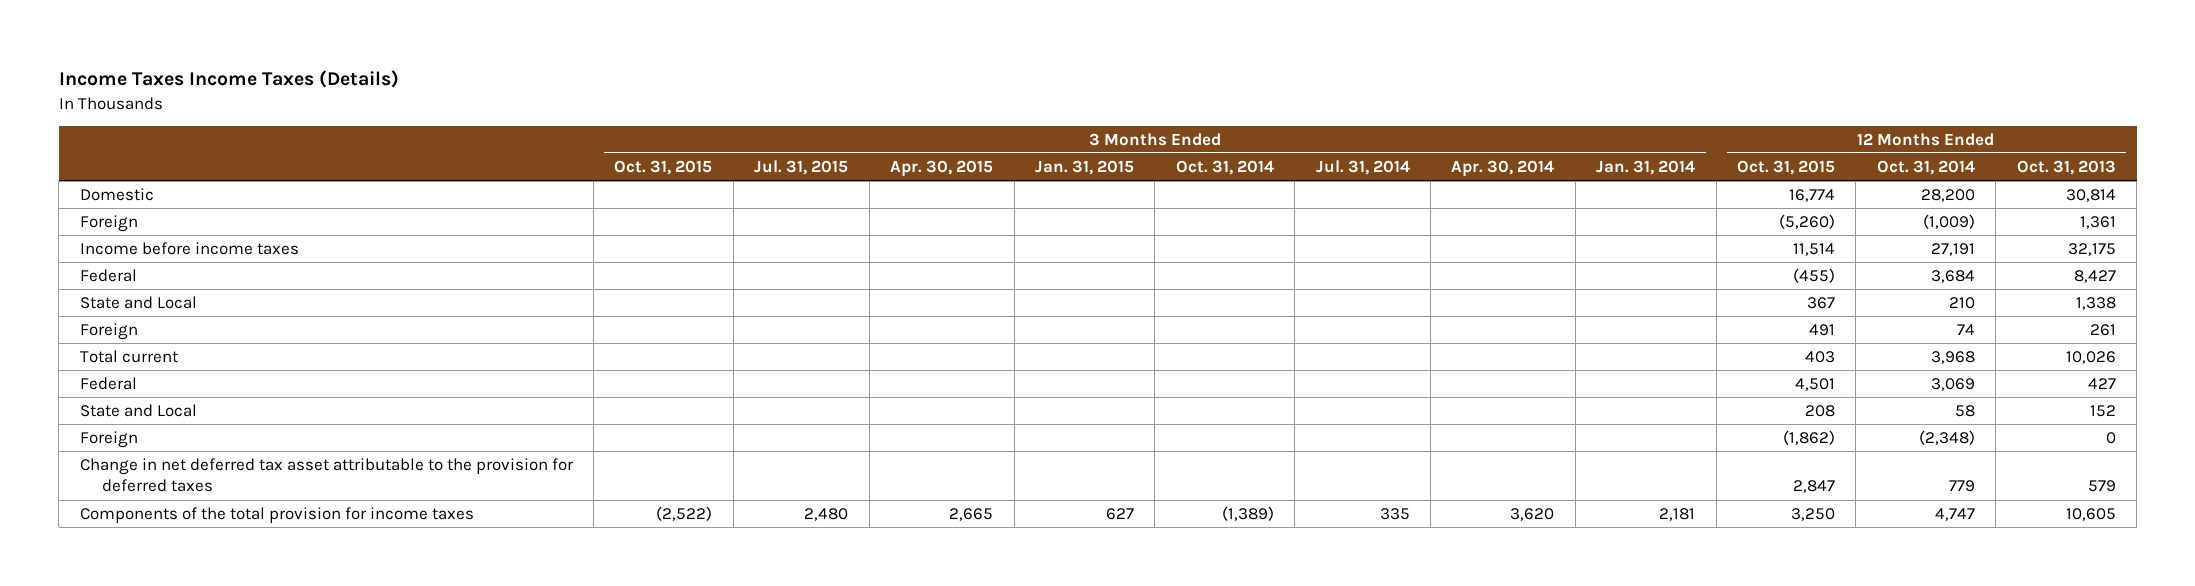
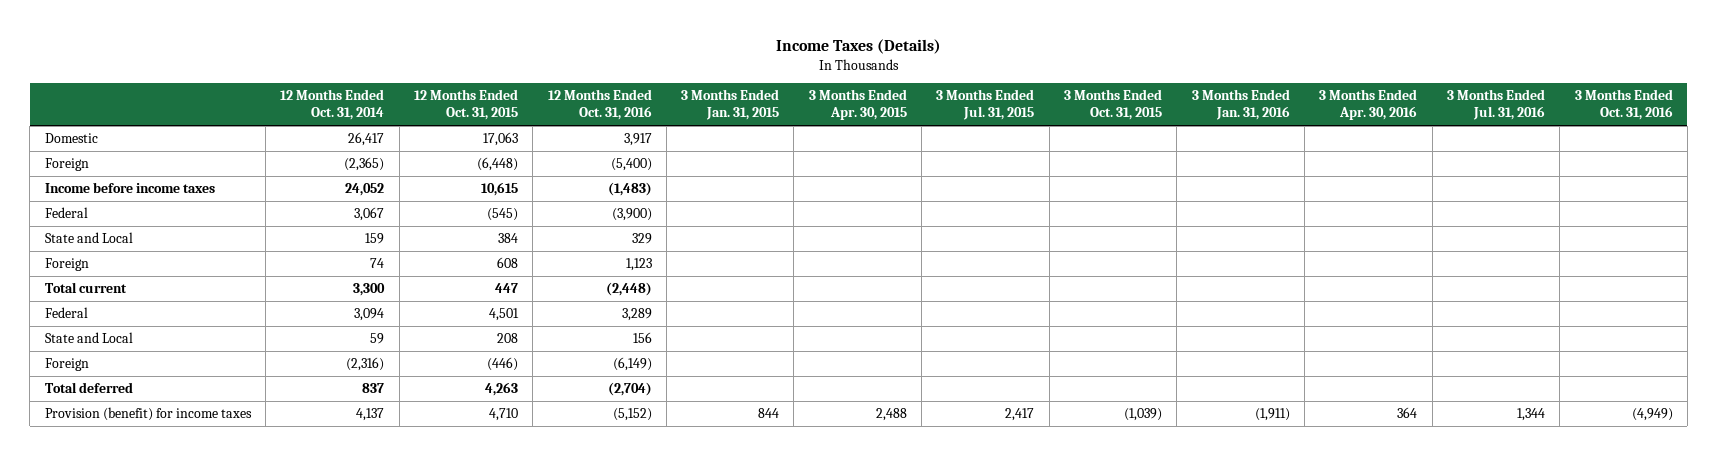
[58,70,399,89] Income Taxes Income Taxes (Details) -> [775,39,941,55] Income Taxes (Details)
[1175,159,1274,175] Oct. 31, 2014 -> none
[1315,159,1410,175] Jul. 31, 2014 -> none
[1451,159,1555,177] Apr. 30, 2014 -> none
[1596,159,1696,175] Jan. 31, 2014 -> none
[2016,159,2116,175] Oct. 31, 2013 -> none
none -> [547,89,652,121] 12 Months Ended Oct. 31, 2016
none -> [1191,89,1290,121] 3 Months Ended Jan. 31, 2016
none -> [1319,89,1418,121] 3 Months Ended Apr. 30, 2016
none -> [1446,89,1545,121] 3 Months Ended Jul. 31, 2016
none -> [1574,89,1673,121] 3 Months Ended Oct. 31, 2016
[79,458,574,493] Change in net deferred tax asset attributable to the provision for deferred taxes -> none
[1789,189,1836,203] 16,774 -> [482,132,518,147] 17,063
[1920,189,1975,203] 28,200 -> [348,132,385,147] 26,417
[1779,214,1836,230] (5,260) -> [476,157,518,172] (6,448)
[1922,214,1975,230] (1,009) -> [344,157,385,172] (2,365)
[1793,243,1836,257] 11,514 -> [480,182,518,197] 10,615
[1930,243,1975,257] 27,191 -> [345,183,385,197] 24,052
[1793,268,1836,284] (455) -> [486,208,518,222] (545)
[1930,270,1975,284] 3,684 -> [354,207,385,222] 3,067
[1807,297,1836,310] 367 -> [497,233,518,244] 384
[1948,297,1975,310] 210 -> [365,233,385,245] 159
[1809,324,1836,337] 491 -> [496,257,518,269] 608
[1805,351,1836,364] 403 -> [494,283,518,294] 447
[1930,351,1975,365] 3,968 -> [353,283,386,297] 3,300
[1930,378,1975,392] 3,069 -> [354,308,385,322] 3,094
[1954,405,1975,418] 58 -> [370,333,385,345] 59
[1783,430,1836,446] (1,862) -> [486,357,518,372] (446)
[1918,430,1975,446] (2,348) -> [346,357,385,372] (2,316)
none -> [44,382,133,394] Total deferred
[79,507,474,524] Components of the total provision for income taxes -> [44,407,252,422] Provision (benefit) for income taxes
[656,506,713,522] (2,522) -> [1124,408,1163,422] (1,039)
[804,508,849,522] 2,480 -> [1005,408,1035,422] 2,417
[949,508,994,522] 2,665 -> [875,408,907,422] 2,488
[1105,508,1134,521] 627 -> [758,408,780,419] 844
[1791,508,1836,522] 3,250 -> [488,408,518,422] 4,710
[1934,508,1975,522] 4,747 -> [356,408,385,422] 4,137

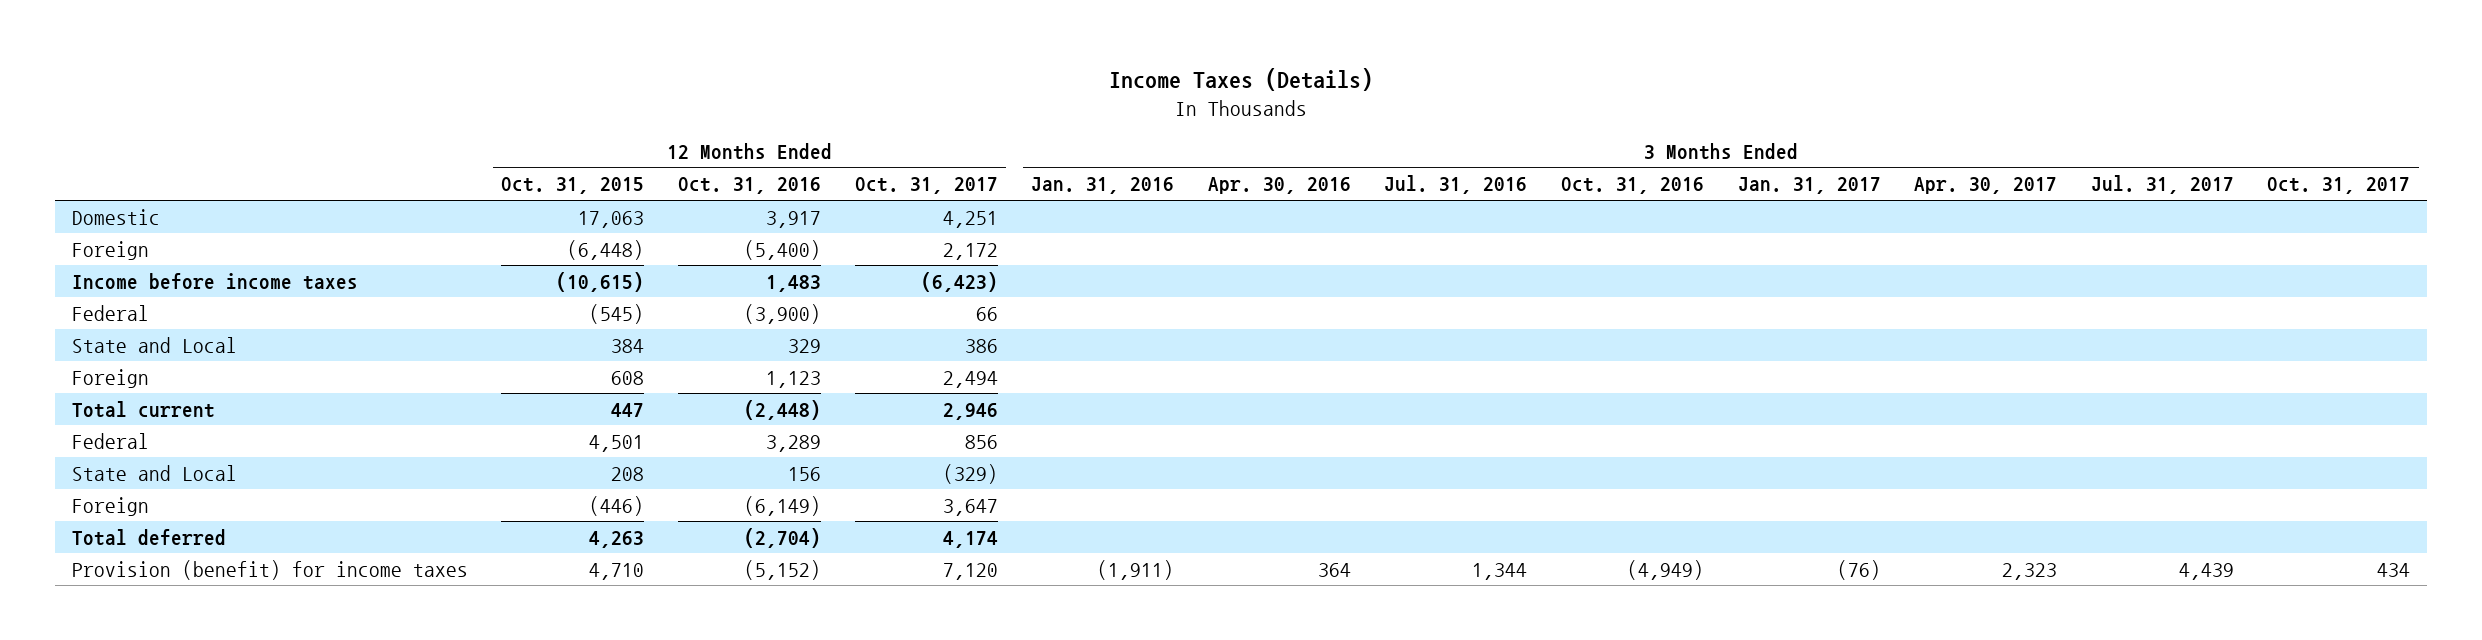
[280,89,385,121] 12 Months Ended Oct. 31, 2014 -> none
[681,89,780,121] 3 Months Ended Jan. 31, 2015 -> none
[808,89,907,121] 3 Months Ended Apr. 30, 2015 -> none
[936,89,1035,121] 3 Months Ended Jul. 31, 2015 -> none
[1064,89,1163,121] 3 Months Ended Oct. 31, 2015 -> none
none -> [854,177,998,195] Oct. 31, 2017
none -> [1737,177,1881,195] Jan. 31, 2017
none -> [1914,177,2058,195] Apr. 30, 2017
none -> [2090,175,2234,195] Jul. 31, 2017
none -> [2267,177,2411,195] Oct. 31, 2017
[480,182,518,197] 10,615 -> [556,271,645,292] (10,615)
[607,182,652,197] (1,483) -> [766,274,822,292] 1,483

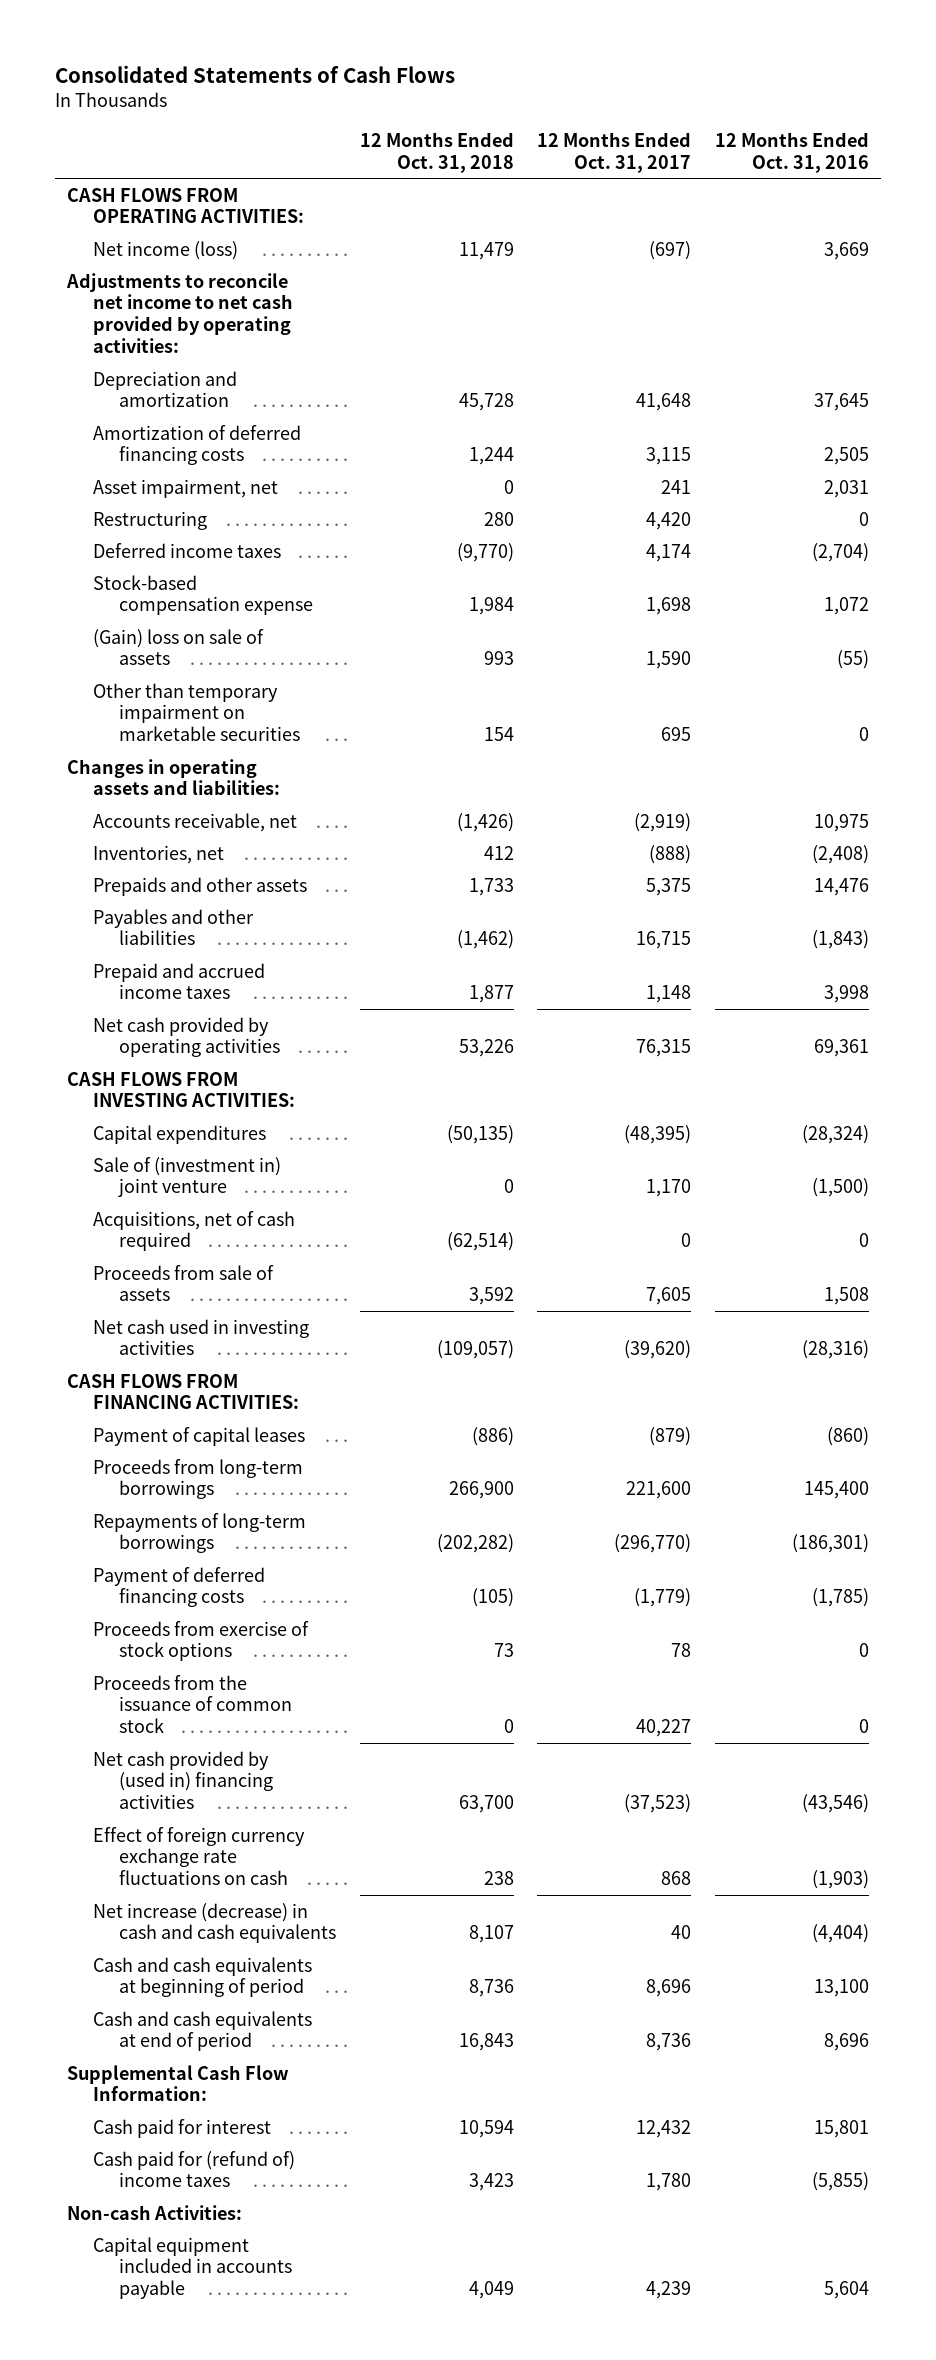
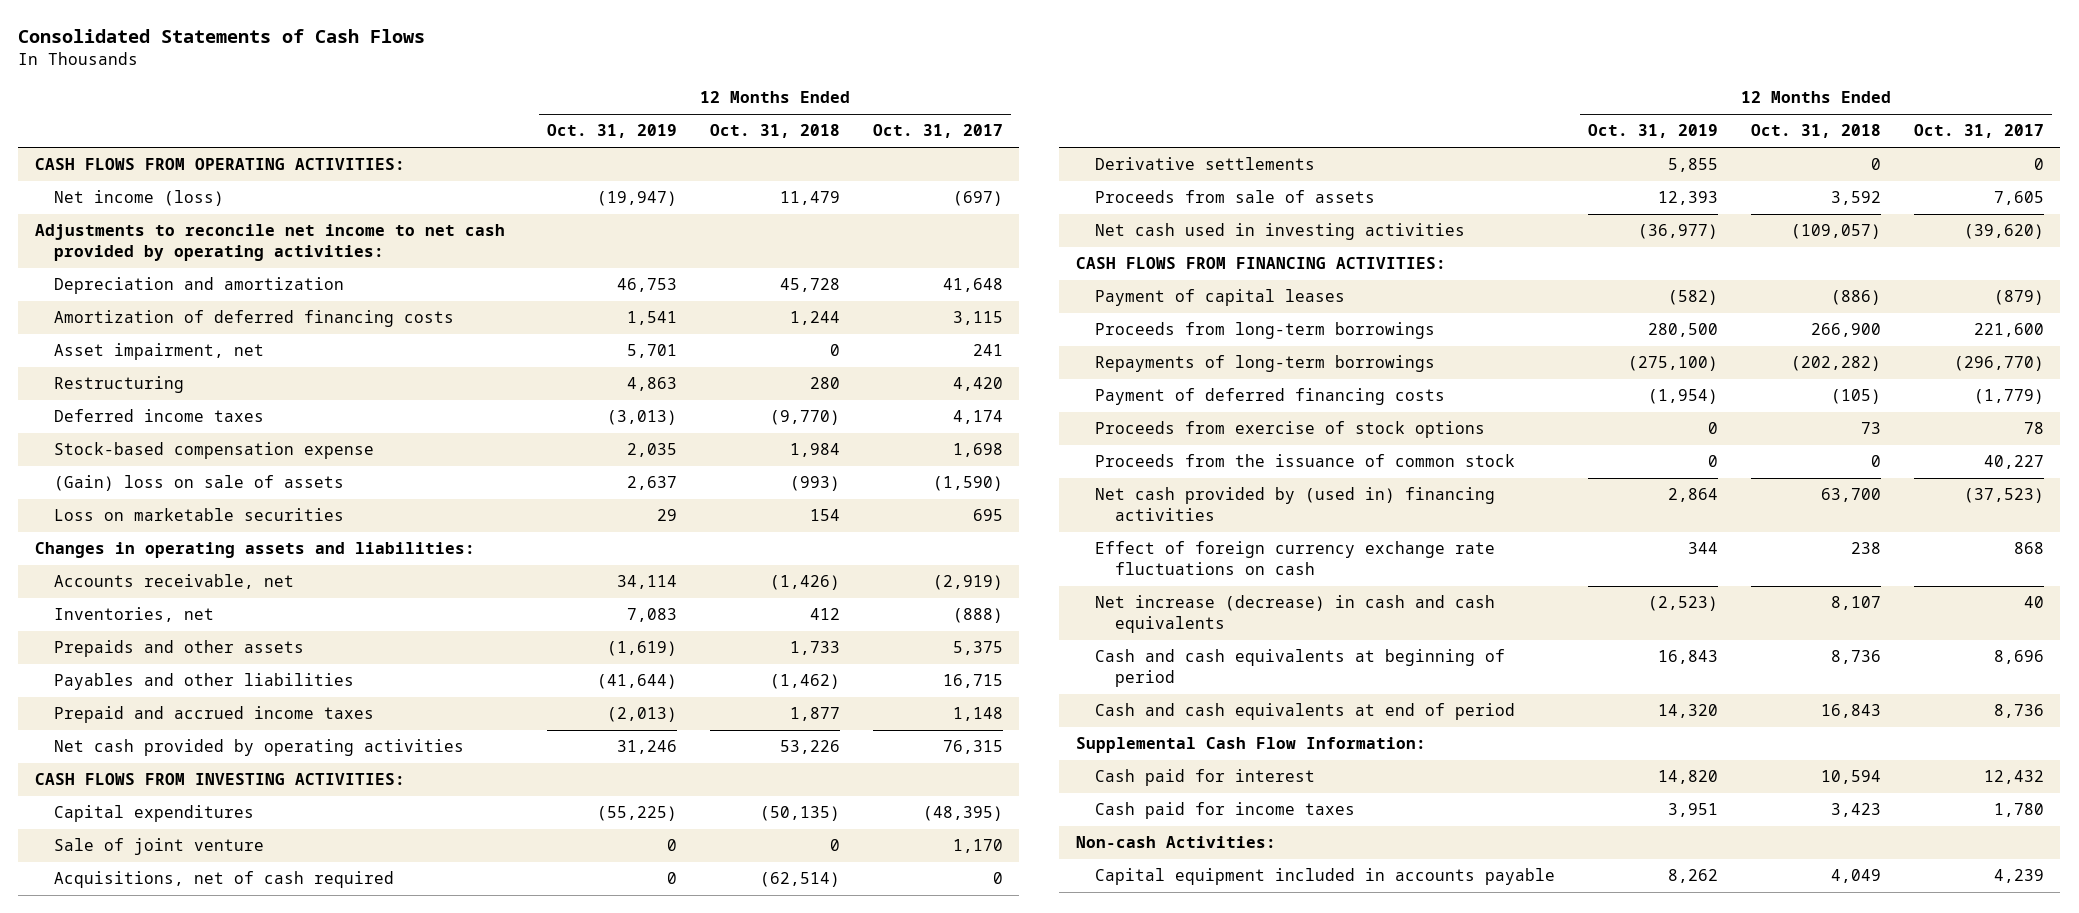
[714,131,869,173] 12 Months Ended Oct. 31, 2016 -> none
none -> [546,124,677,139] Oct. 31, 2019
[483,651,514,666] 993 -> [789,476,840,492] (993)
[646,651,692,670] 1,590 -> [932,476,1003,492] (1,590)
[93,682,301,742] Other than temporary impairment on marketable securities -> [54,508,345,522] Loss on marketable securities
[93,1156,282,1198] Sale of (investment in) joint venture -> [54,838,265,856] Sale of joint venture
none -> [1095,157,1316,171] Derivative settlements
[93,2150,296,2188] Cash paid for (refund of) income taxes -> [1095,802,1356,820] Cash paid for income taxes

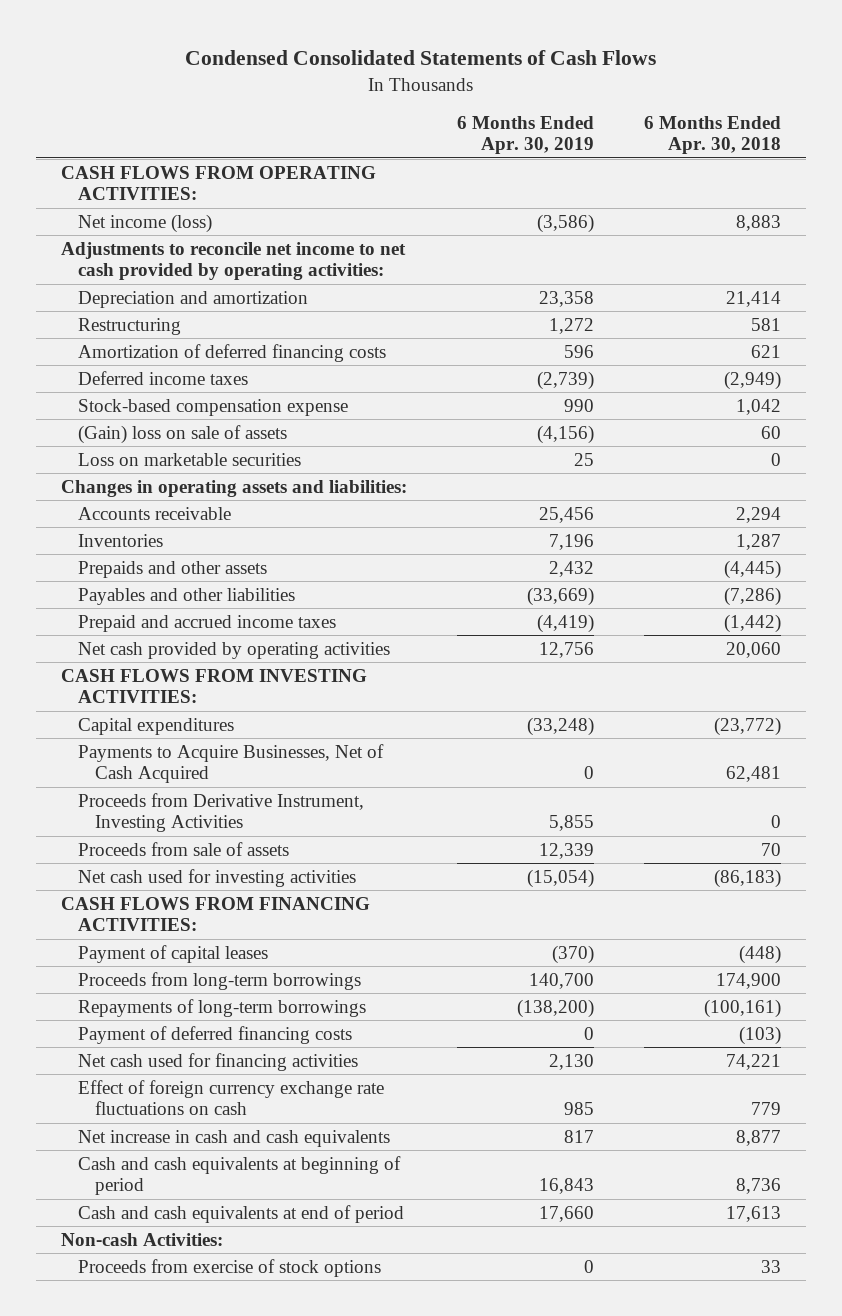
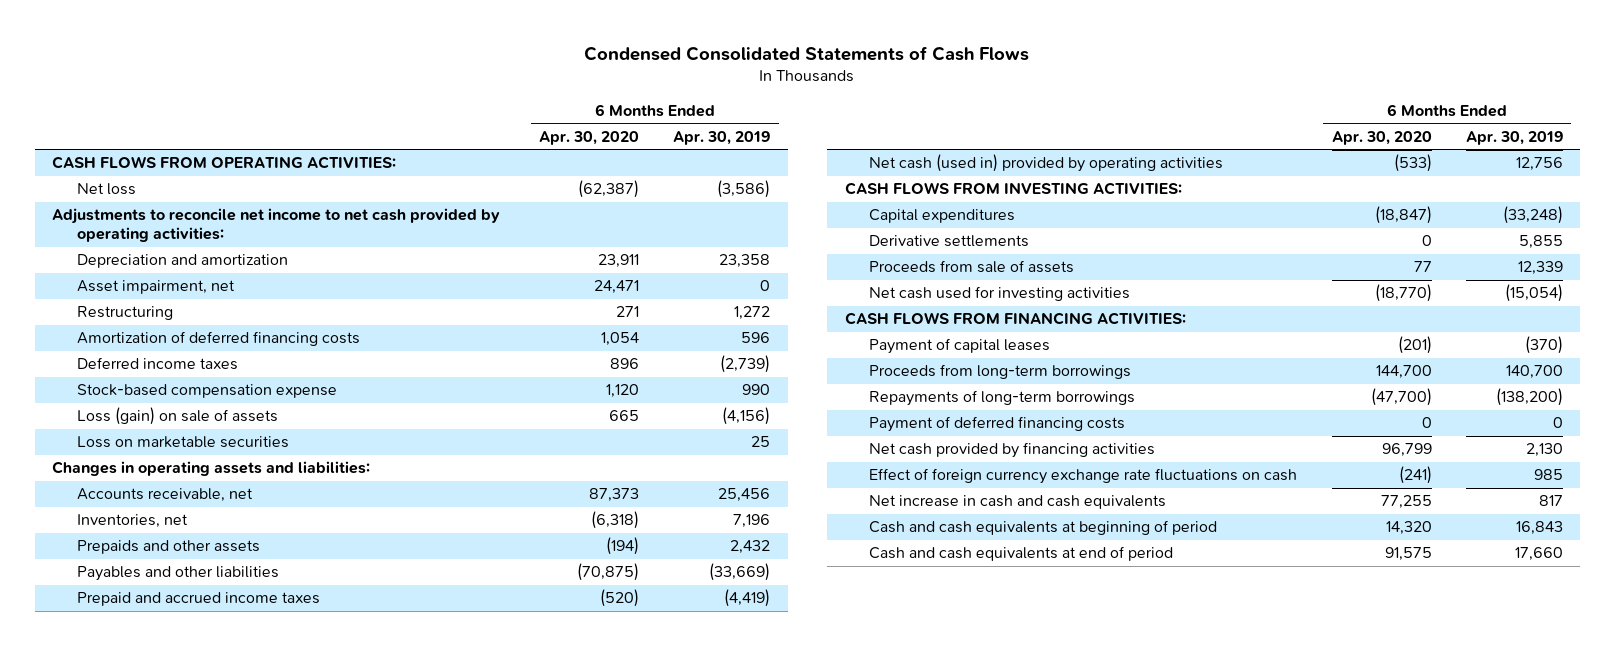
[644,115,782,155] 6 Months Ended Apr. 30, 2018 -> none
none -> [539,130,640,145] Apr. 30, 2020
[78,213,213,233] Net income (loss) -> [76,183,136,196] Net loss
none -> [76,280,235,295] Asset impairment, net
[78,424,288,444] (Gain) loss on sale of assets -> [76,407,278,426] Loss (gain) on sale of assets
[78,506,232,520] Accounts receivable -> [76,488,253,503] Accounts receivable, net
[78,533,164,547] Inventories -> [76,514,188,529] Inventories, net
[78,641,391,659] Net cash provided by operating activities -> [869,154,1224,173] Net cash (used in) provided by operating activities
[78,743,385,784] Payments to Acquire Businesses, Net of Cash Acquired -> none
[78,792,365,833] Proceeds from Derivative Instrument, Investing Activities -> [869,235,1030,248] Derivative settlements
[78,1052,359,1071] Net cash used for financing activities -> [869,442,1156,459] Net cash provided by financing activities
[61,1232,224,1246] Non-cash Activities: -> none
[78,1258,382,1277] Proceeds from exercise of stock options -> none

